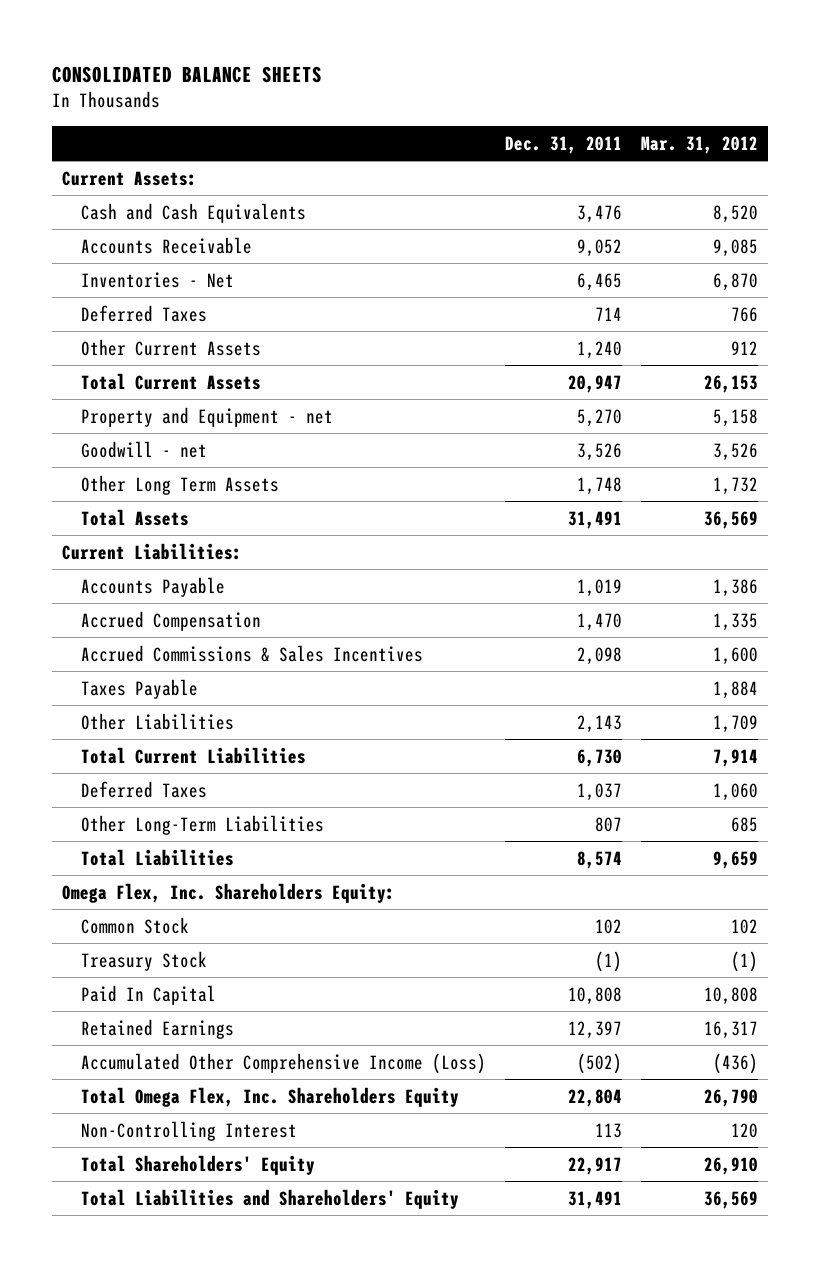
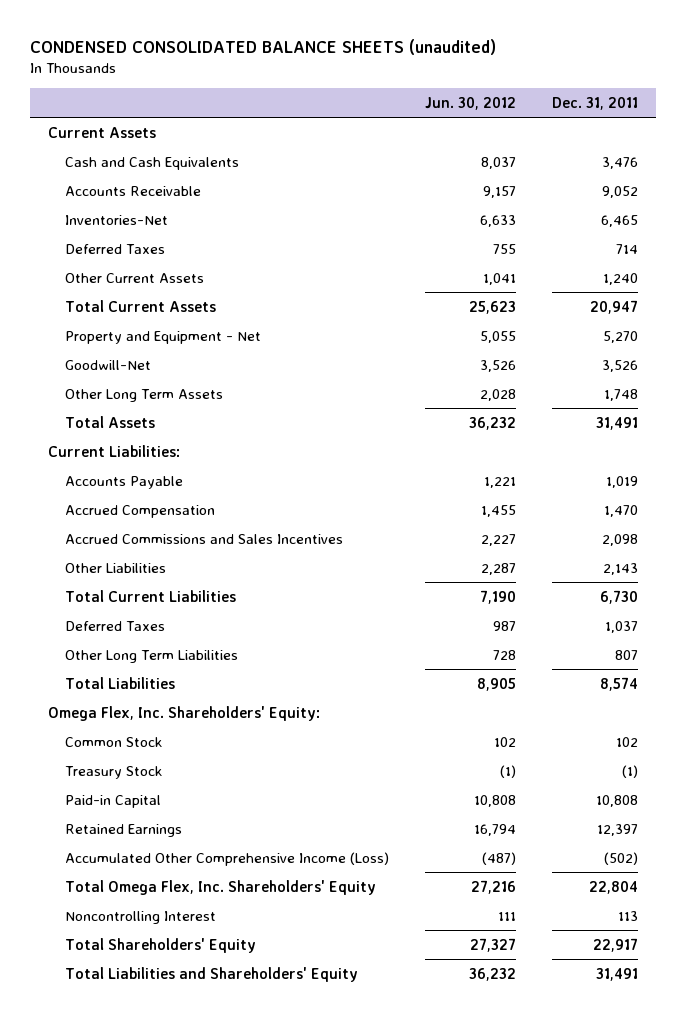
[52,65,323,83] CONSOLIDATED BALANCE SHEETS -> [29,39,496,56] CONDENSED CONSOLIDATED BALANCE SHEETS (unaudited)
[641,135,759,154] Mar. 31, 2012 -> none
none -> [425,96,517,110] Jun. 30, 2012
[62,170,198,186] Current Assets: -> [47,126,156,138] Current Assets
[80,271,234,288] Inventories - Net -> [65,214,169,225] Inventories-Net
[80,406,333,427] Property and Equipment - net -> [65,330,262,344] Property and Equipment - Net
[80,440,207,458] Goodwill - net -> [65,359,152,370] Goodwill-Net
[80,678,198,699] Taxes Payable -> none
[80,644,423,662] Accrued Commissions & Sales Incentives -> [65,533,344,544] Accrued Commissions and Sales Incentives
[80,814,324,835] Other Long-Term Liabilities -> [65,649,239,663] Other Long Term Liabilities
[62,882,396,903] Omega Flex, Inc. Shareholders Equity: -> [47,705,320,721] Omega Flex, Inc. Shareholders' Equity:
[80,984,216,1005] Paid In Capital -> [65,794,162,808] Paid-in Capital
[80,1086,459,1107] Total Omega Flex, Inc. Shareholders Equity -> [65,879,377,895] Total Omega Flex, Inc. Shareholders' Equity
[80,1120,297,1141] Non-Controlling Interest -> [65,910,217,924] Noncontrolling Interest

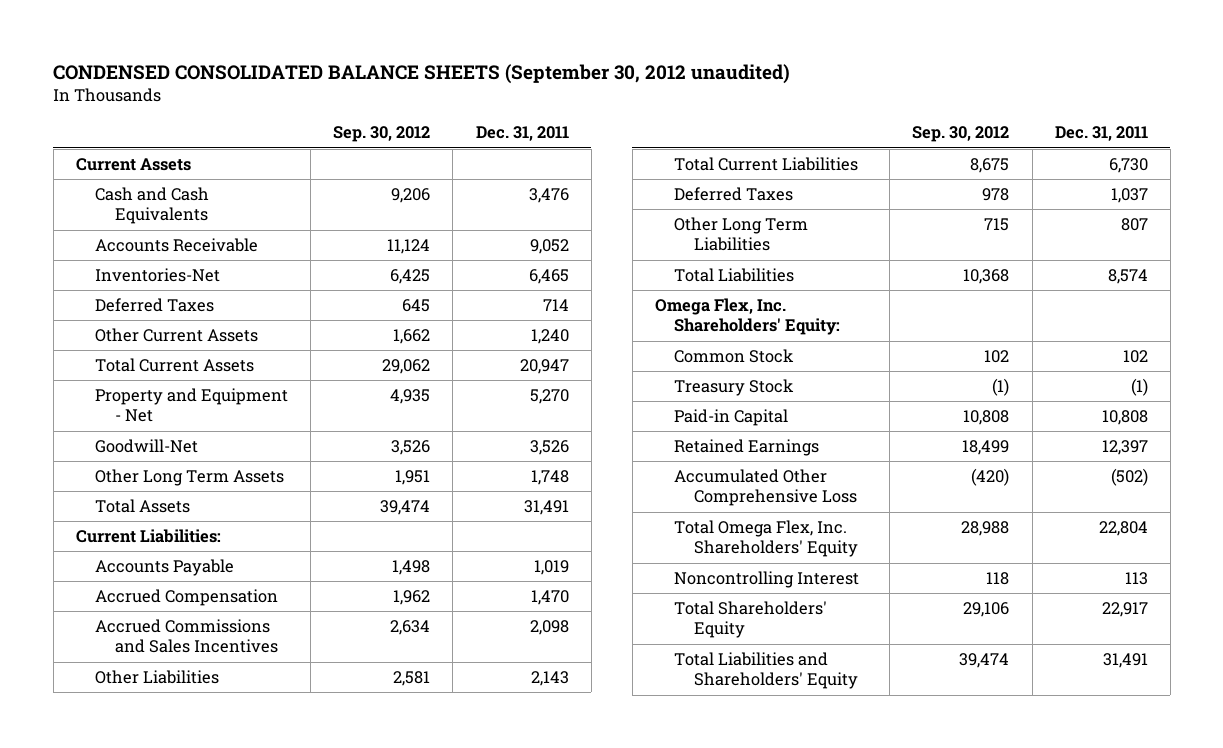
[29,39,496,56] CONDENSED CONSOLIDATED BALANCE SHEETS (unaudited) -> [53,63,791,84] CONDENSED CONSOLIDATED BALANCE SHEETS (September 30, 2012 unaudited)
[425,96,517,110] Jun. 30, 2012 -> none
none -> [333,126,431,143] Sep. 30, 2012
[65,851,390,866] Accumulated Other Comprehensive Income (Loss) -> [674,469,857,507] Accumulated Other Comprehensive Loss

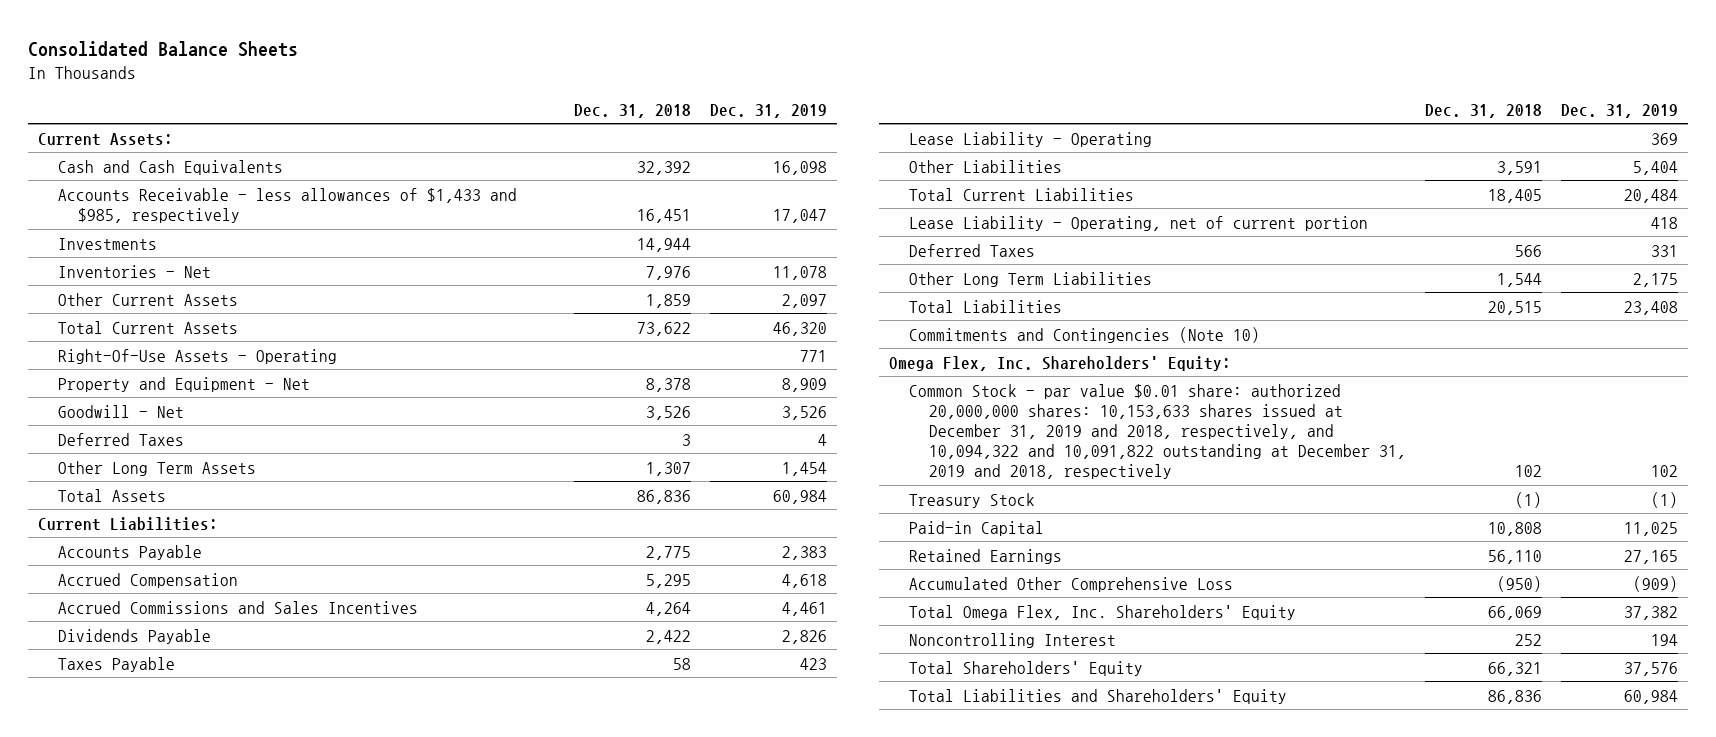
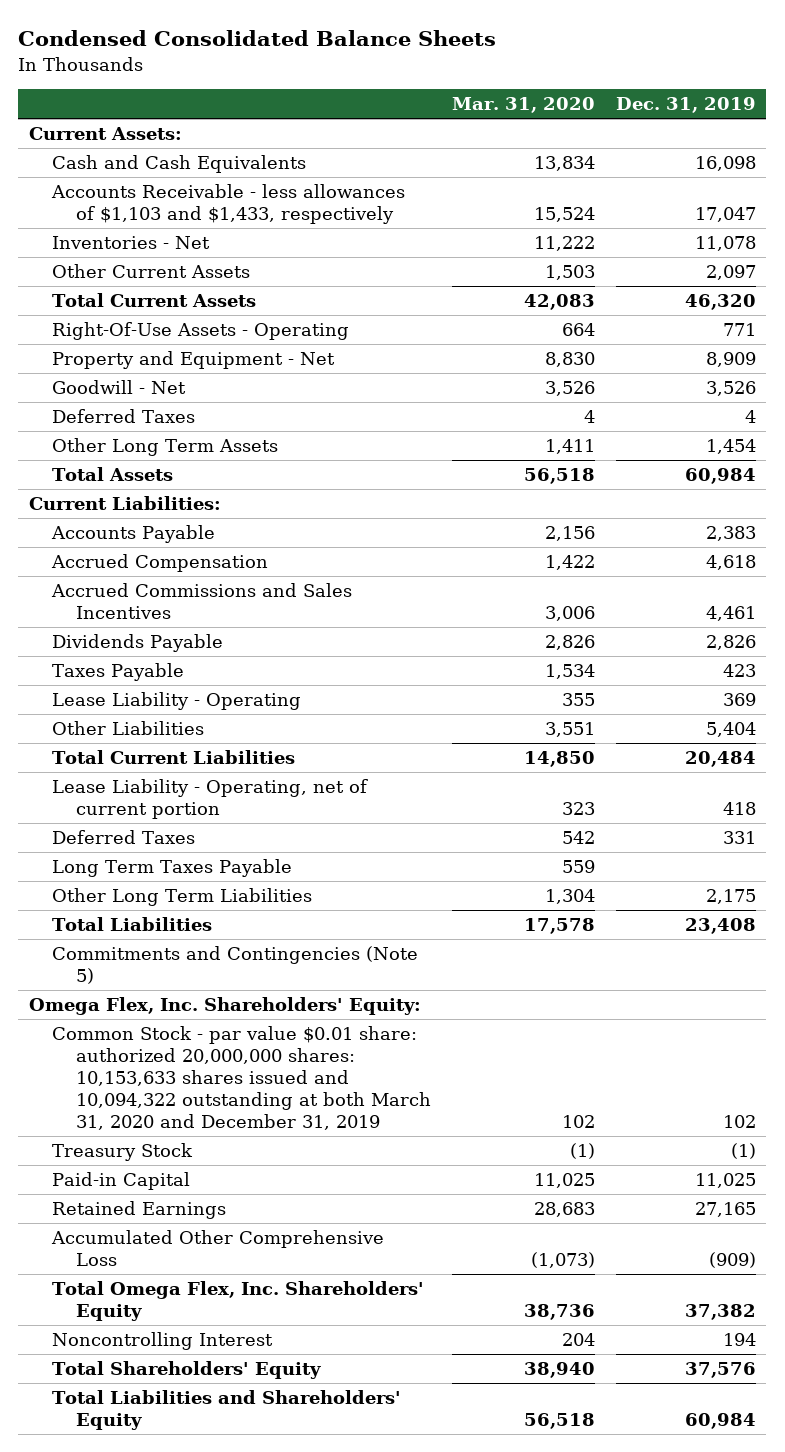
[28,40,299,57] Consolidated Balance Sheets -> [18,30,497,47] Condensed Consolidated Balance Sheets
[573,103,691,118] Dec. 31, 2018 -> none
none -> [452,97,596,114] Mar. 31, 2020
[57,237,157,250] Investments -> none
[57,187,517,223] Accounts Receivable - less allowances of $1,433 and $985, respectively -> [51,184,406,225] Accounts Receivable - less allowances of $1,103 and $1,433, respectively
none -> [52,859,293,878] Long Term Taxes Payable
[908,326,1260,343] Commitments and Contingencies (Note 10) -> [52,946,419,985] Commitments and Contingencies (Note 5)
[908,383,1406,479] Common Stock - par value $0.01 share: authorized 20,000,000 shares: 10,153,633 shares issued at December 31, 2019 and 2018, respectively, and 10,094,322 and 10,091,822 outstanding at December 31, 2019 and 2018, respectively -> [52,1026,432,1131] Common Stock - par value $0.01 share: authorized 20,000,000 shares: 10,153,633 shares issued and 10,094,322 outstanding at both March 31, 2020 and December 31, 2019

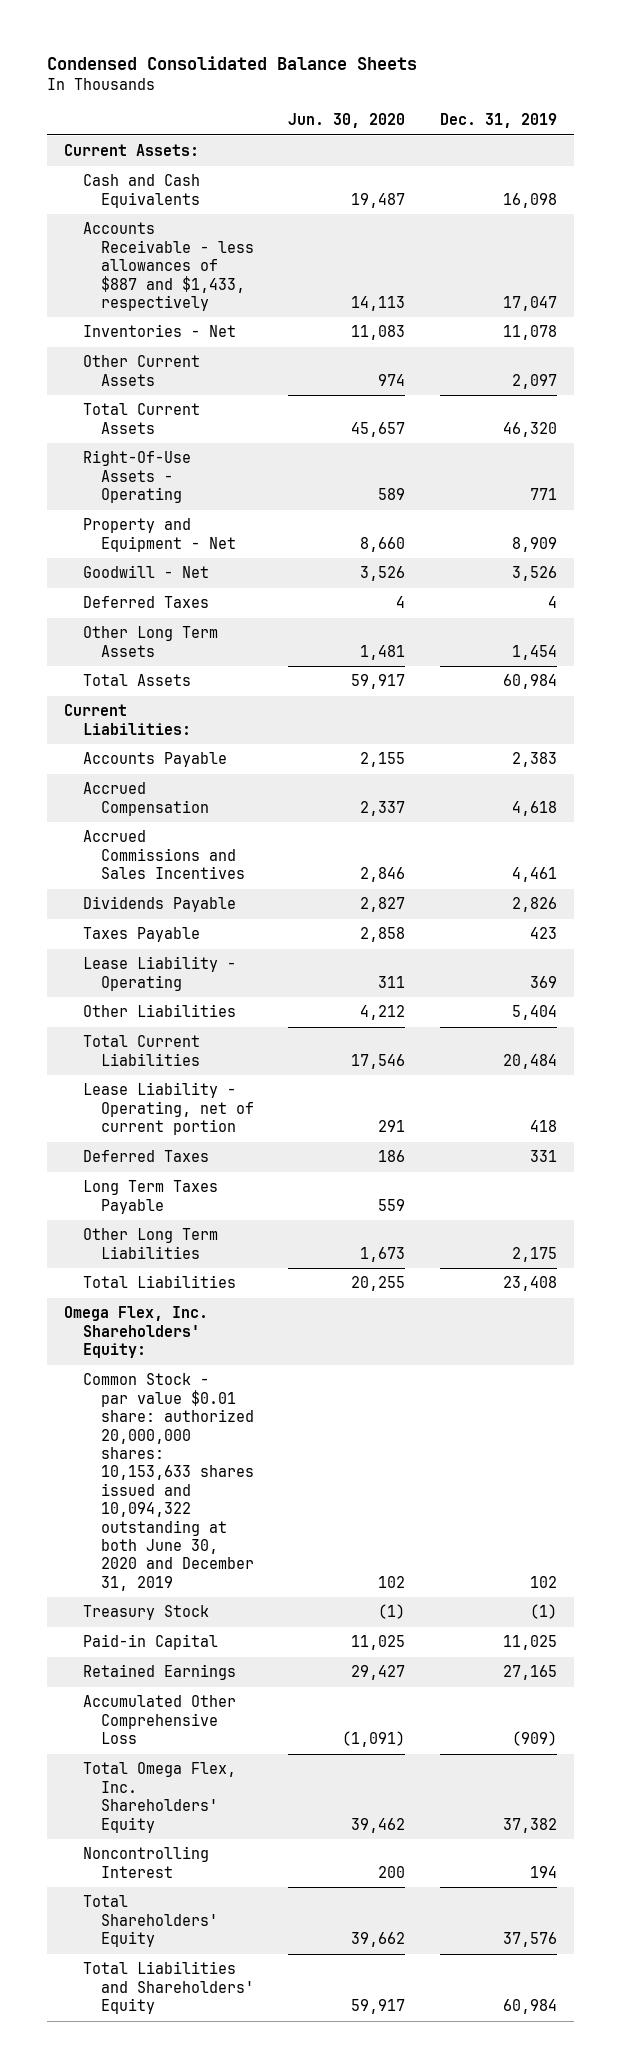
[452,97,596,114] Mar. 31, 2020 -> none
none -> [288,113,406,129] Jun. 30, 2020
[51,184,406,225] Accounts Receivable - less allowances of $1,103 and $1,433, respectively -> [82,222,254,311] Accounts Receivable - less allowances of $887 and $1,433, respectively
[52,946,419,985] Commitments and Contingencies (Note 5) -> none
[52,1026,432,1131] Common Stock - par value $0.01 share: authorized 20,000,000 shares: 10,153,633 shares issued and 10,094,322 outstanding at both March 31, 2020 and December 31, 2019 -> [82,1373,254,1591] Common Stock - par value $0.01 share: authorized 20,000,000 shares: 10,153,633 shares issued and 10,094,322 outstanding at both June 30, 2020 and December 31, 2019

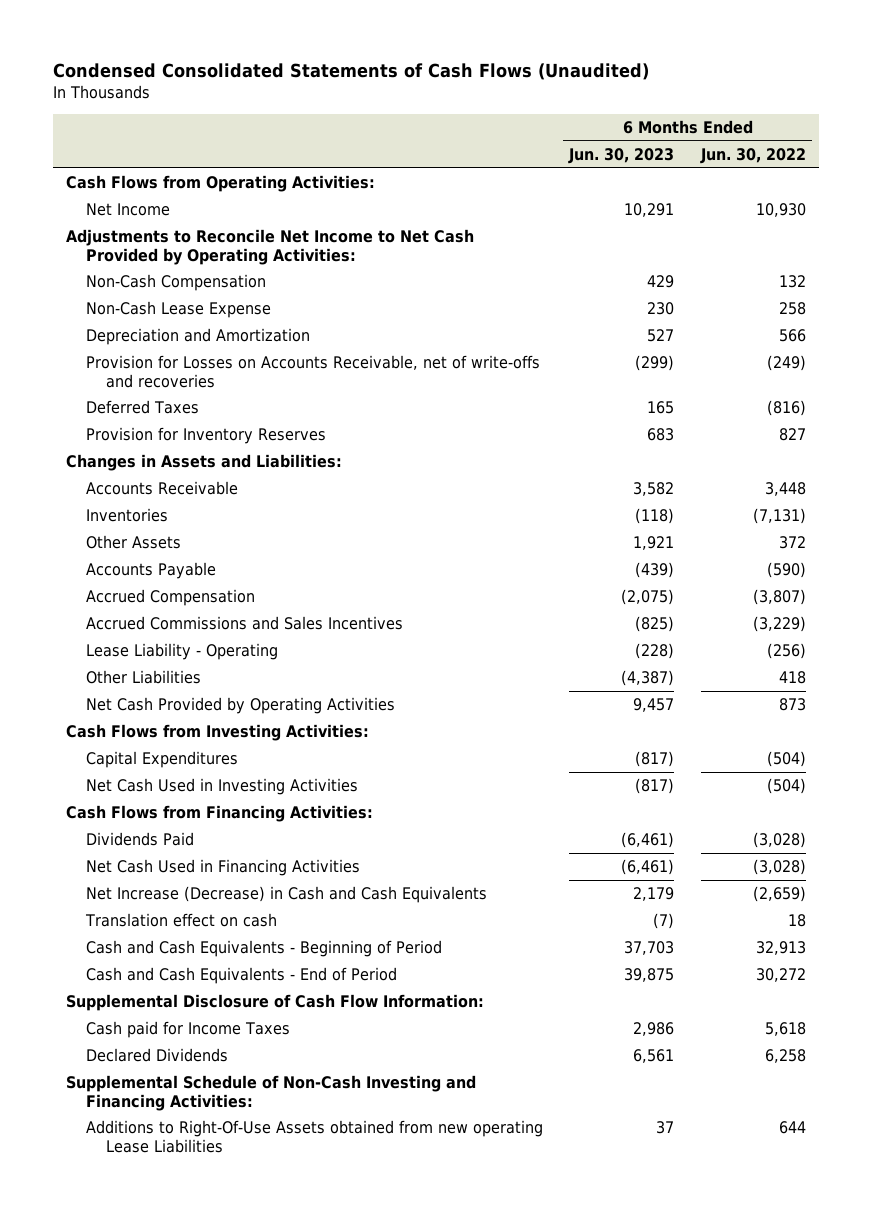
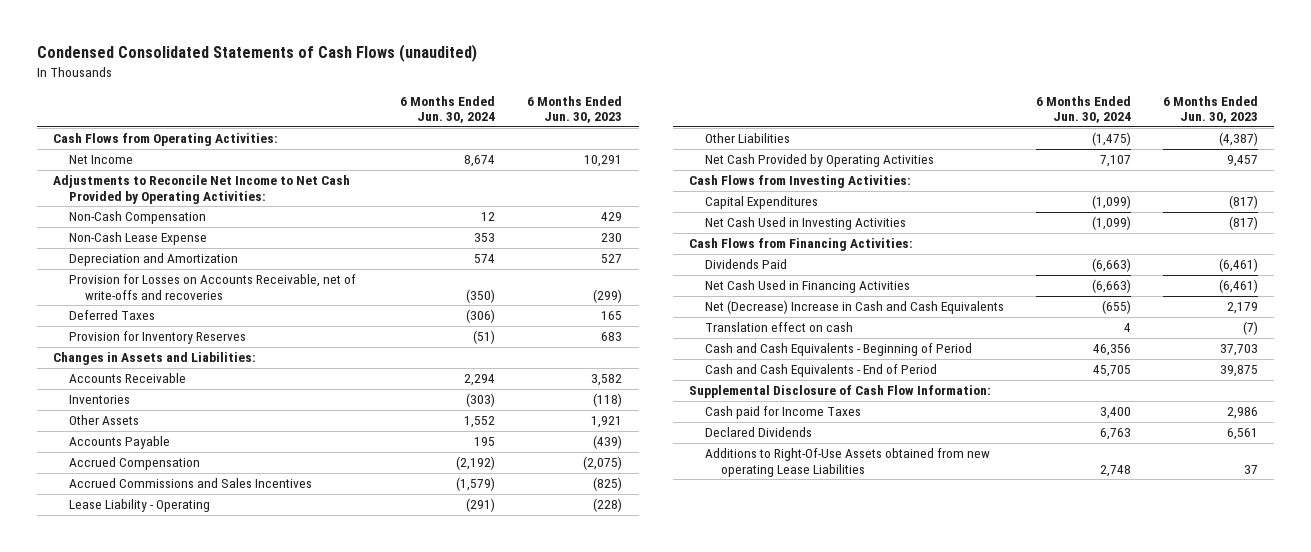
[52,62,649,80] Condensed Consolidated Statements of Cash Flows (Unaudited) -> [36,44,477,63] Condensed Consolidated Statements of Cash Flows (unaudited)
[699,147,806,164] Jun. 30, 2022 -> none
none -> [400,95,496,124] 6 Months Ended Jun. 30, 2024
[86,886,488,904] Net Increase (Decrease) in Cash and Cash Equivalents -> [704,300,1004,315] Net (Decrease) Increase in Cash and Cash Equivalents
[65,1075,476,1111] Supplemental Schedule of Non-Cash Investing and Financing Activities: -> none

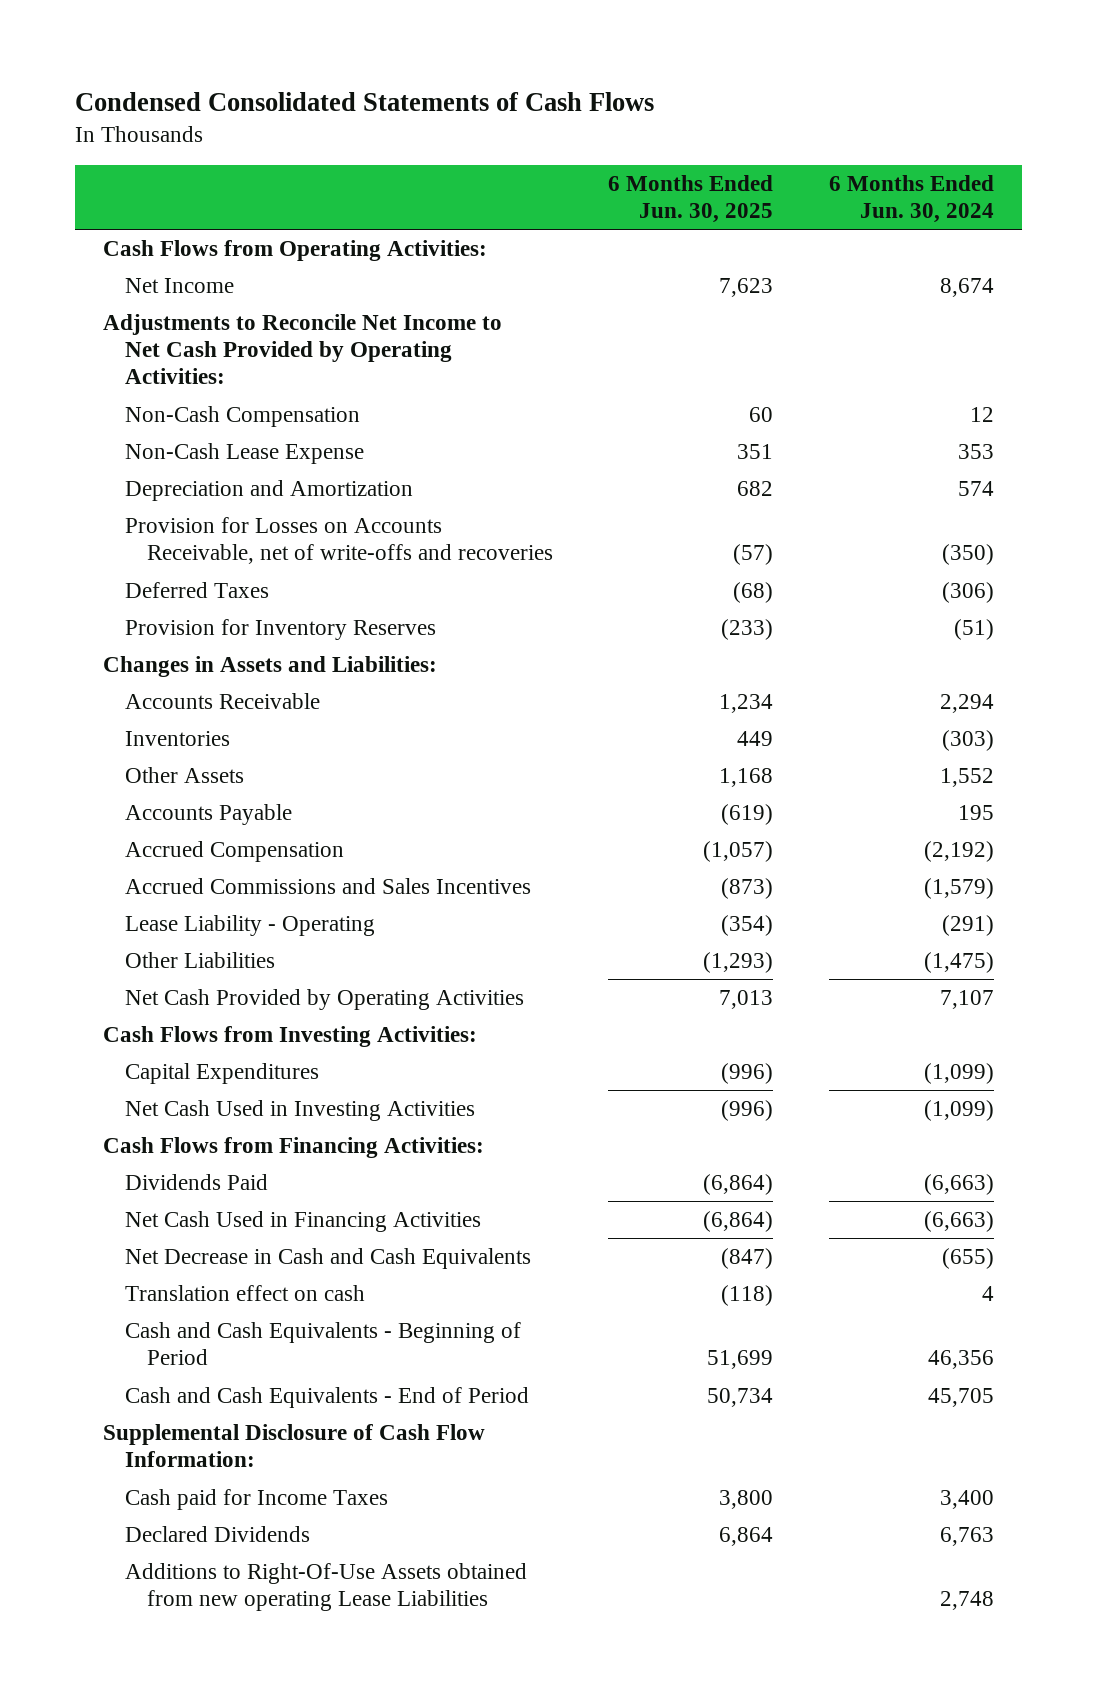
[36,44,477,63] Condensed Consolidated Statements of Cash Flows (unaudited) -> [75,91,655,111] Condensed Consolidated Statements of Cash Flows
[527,95,623,124] 6 Months Ended Jun. 30, 2023 -> none
none -> [608,174,774,223] 6 Months Ended Jun. 30, 2025
[704,300,1004,315] Net (Decrease) Increase in Cash and Cash Equivalents -> [124,1248,531,1270] Net Decrease in Cash and Cash Equivalents

